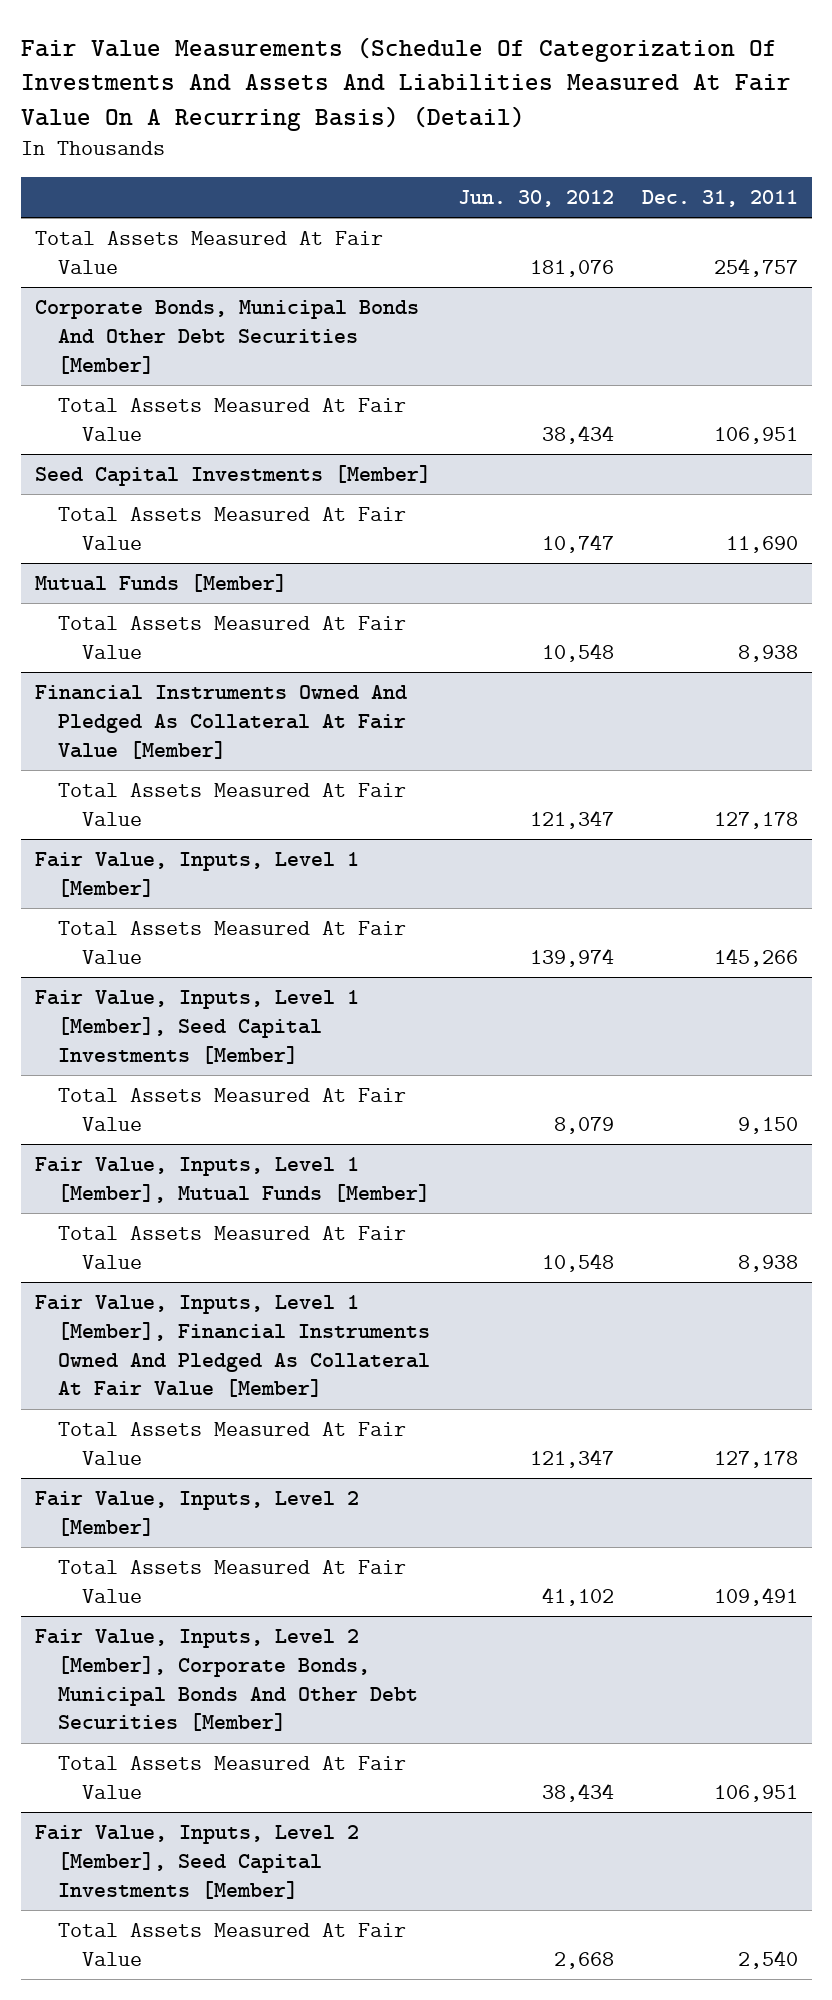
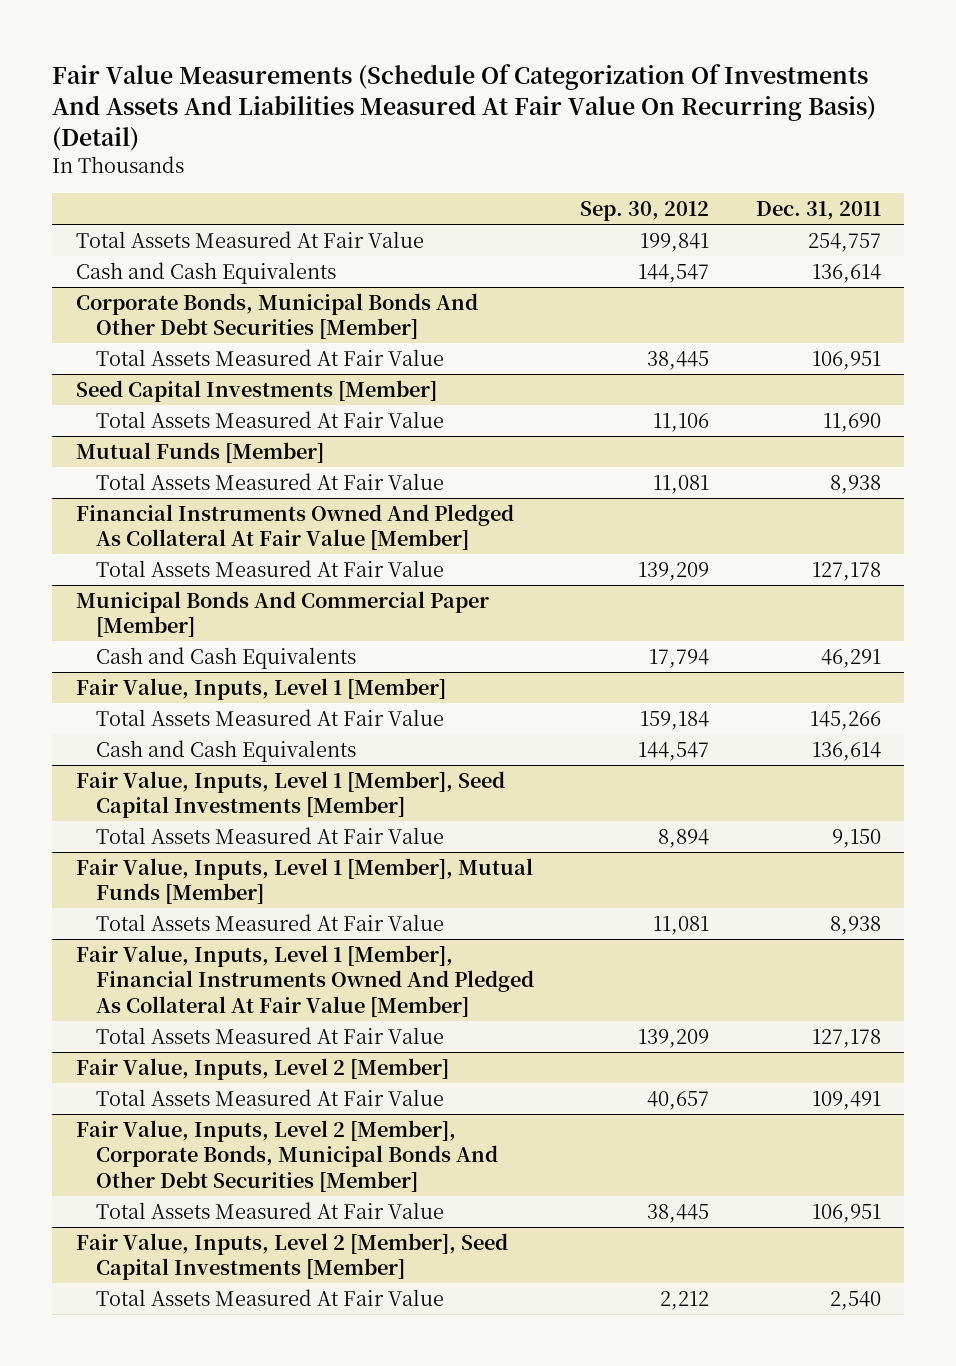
[20,36,791,131] Fair Value Measurements (Schedule Of Categorization Of Investments And Assets And Liabilities Measured At Fair Value On A Recurring Basis) (Detail) -> [52,63,877,152] Fair Value Measurements (Schedule Of Categorization Of Investments And Assets And Liabilities Measured At Fair Value On Recurring Basis) (Detail)
[458,190,615,208] Jun. 30, 2012 -> none
none -> [580,201,710,222] Sep. 30, 2012
none -> [75,261,336,284] Cash and Cash Equivalents
none -> [75,590,489,638] Municipal Bonds And Commercial Paper [Member]
none -> [95,646,356,669] Cash and Cash Equivalents
none -> [95,739,356,762] Cash and Cash Equivalents

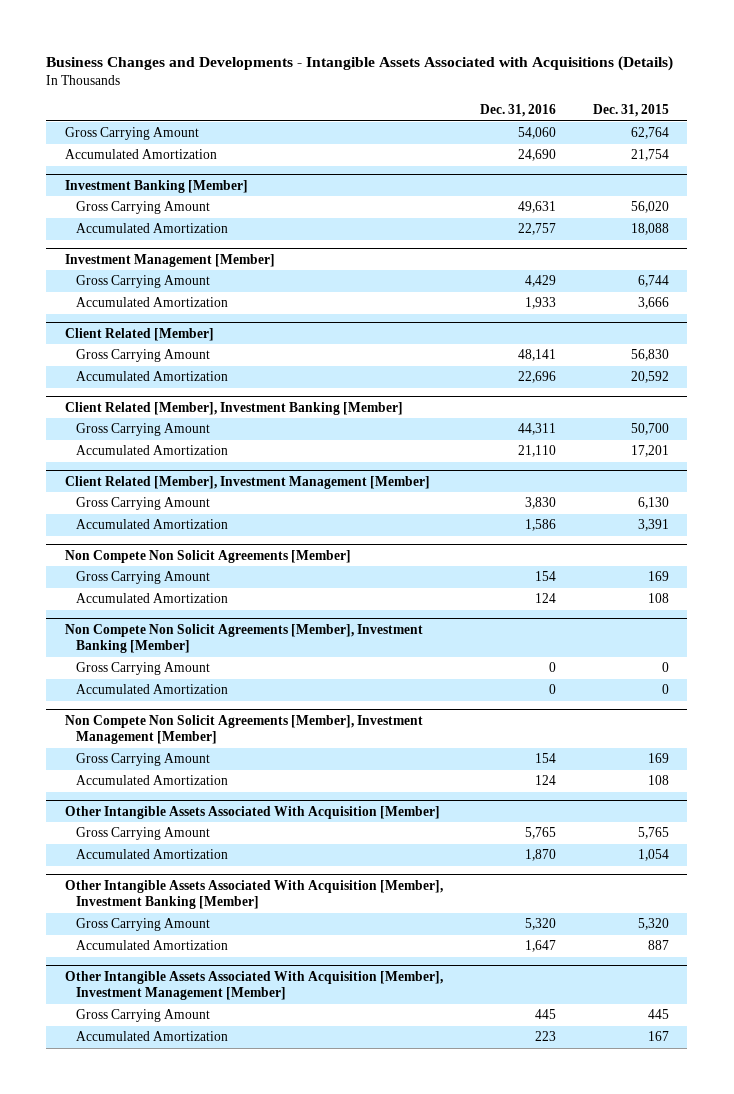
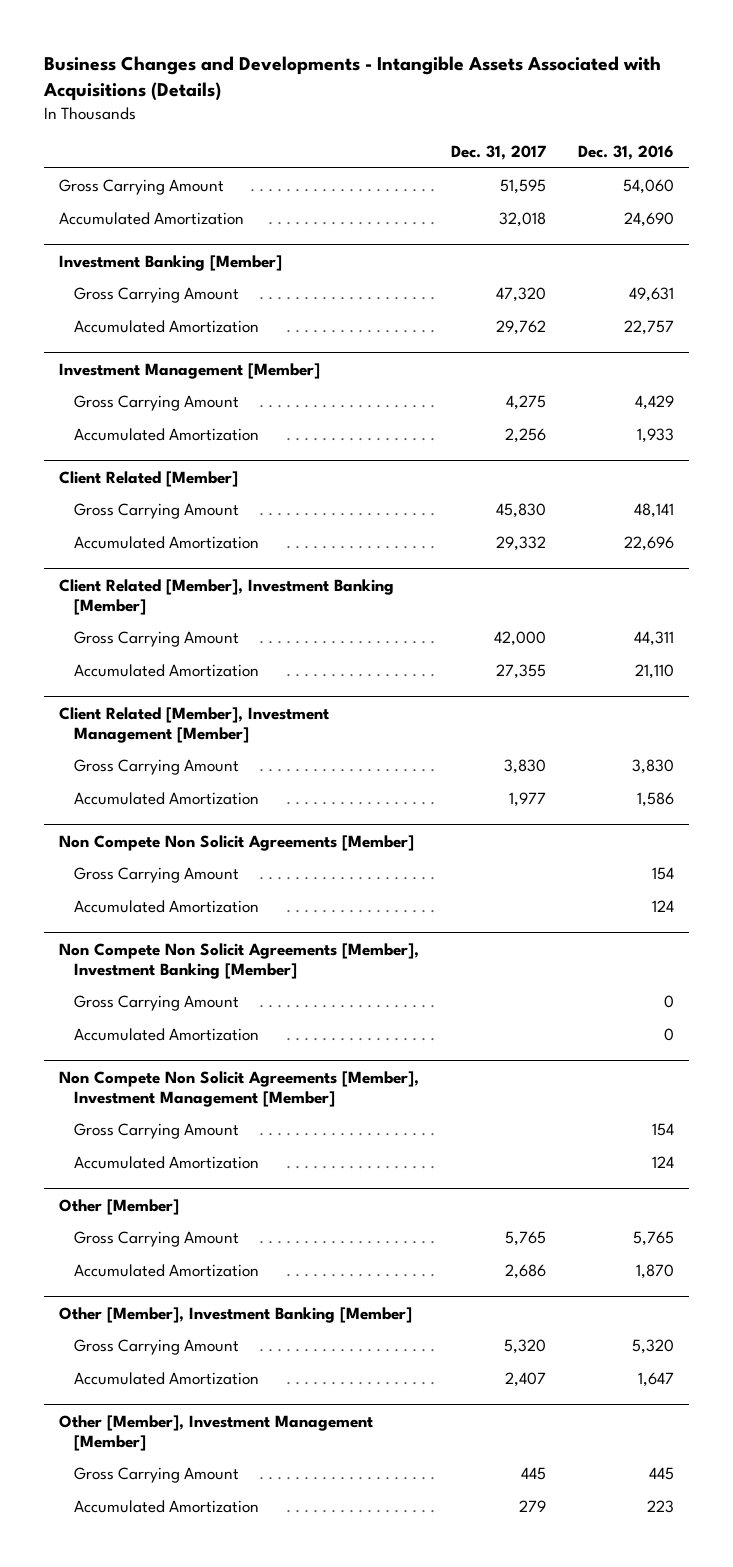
[592,103,669,117] Dec. 31, 2015 -> none
none -> [450,145,546,161] Dec. 31, 2017
[64,805,440,819] Other Intangible Assets Associated With Acquisition [Member] -> [59,1198,180,1215] Other [Member]
[64,879,443,910] Other Intangible Assets Associated With Acquisition [Member], Investment Banking [Member] -> none
none -> [59,1306,413,1323] Other [Member], Investment Banking [Member]
[64,970,443,1001] Other Intangible Assets Associated With Acquisition [Member], Investment Management [Member] -> none
none -> [59,1414,374,1451] Other [Member], Investment Management [Member]

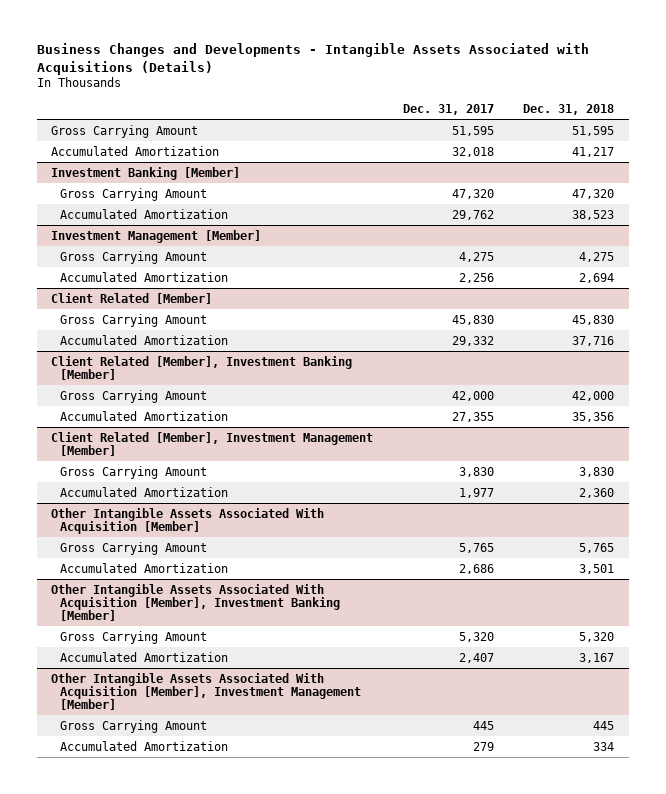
[577,145,674,161] Dec. 31, 2016 -> none
none -> [523,103,615,115] Dec. 31, 2018
[59,834,415,851] Non Compete Non Solicit Agreements [Member] -> none
[74,866,240,883] Gross Carrying Amount -> none
[74,899,260,913] Accumulated Amortization -> none
[59,942,420,979] Non Compete Non Solicit Agreements [Member], Investment Banking [Member] -> none
[74,994,240,1011] Gross Carrying Amount -> none
[74,1027,260,1041] Accumulated Amortization -> none
[59,1070,420,1107] Non Compete Non Solicit Agreements [Member], Investment Management [Member] -> none
[74,1122,240,1139] Gross Carrying Amount -> none
[74,1155,260,1169] Accumulated Amortization -> none
[59,1198,180,1215] Other [Member] -> [51,507,325,534] Other Intangible Assets Associated With Acquisition [Member]
[59,1306,413,1323] Other [Member], Investment Banking [Member] -> none
none -> [51,583,341,621] Other Intangible Assets Associated With Acquisition [Member], Investment Banking [Member]
[59,1414,374,1451] Other [Member], Investment Management [Member] -> none
none -> [51,672,362,710] Other Intangible Assets Associated With Acquisition [Member], Investment Management [Member]

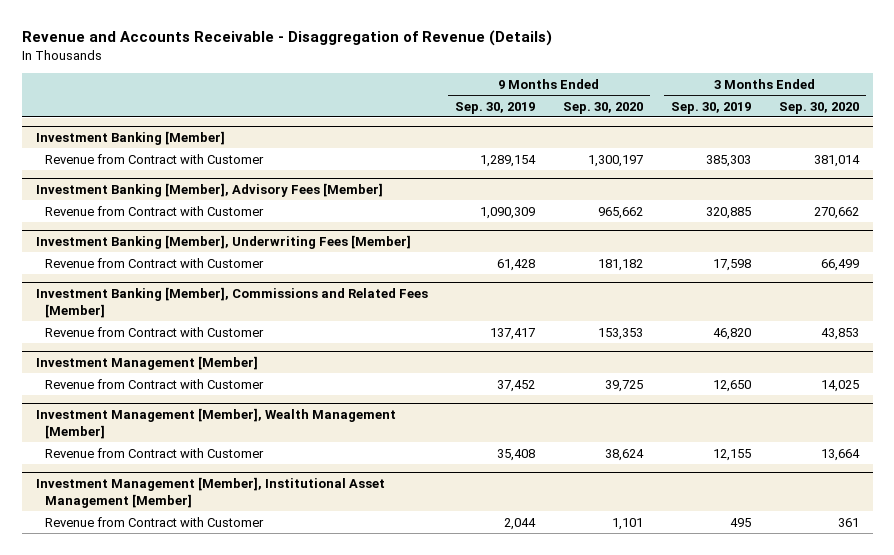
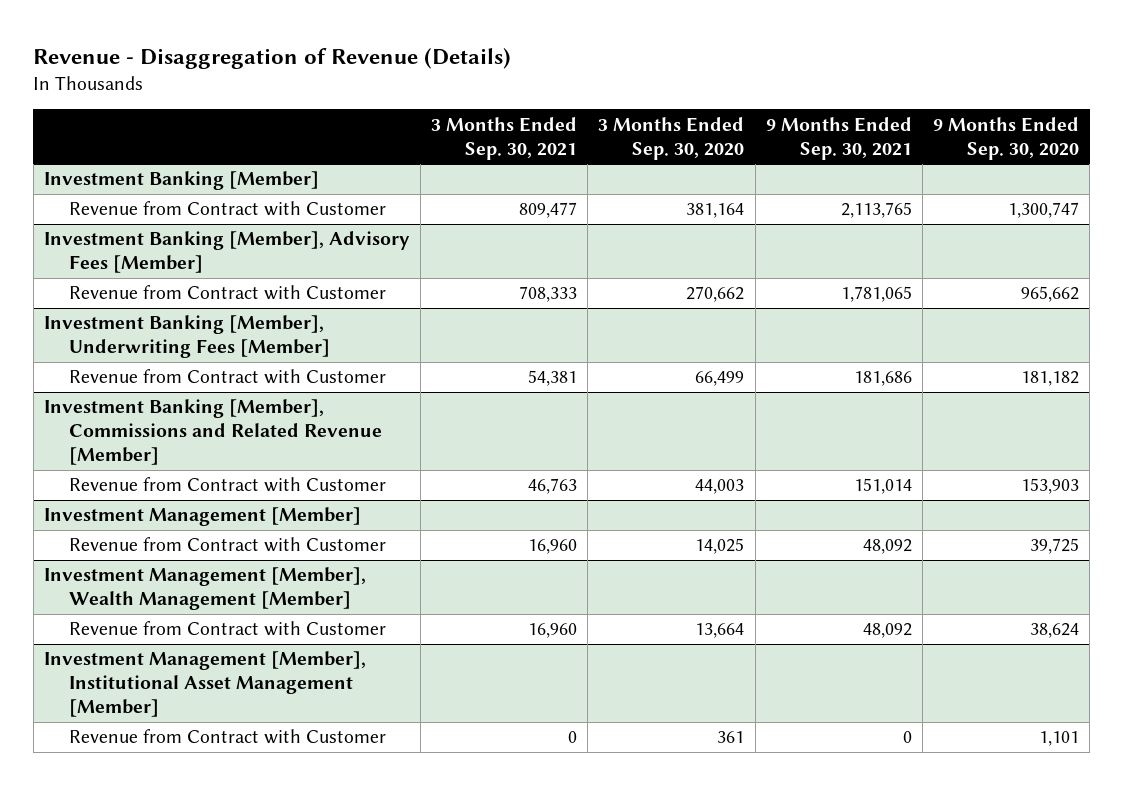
[21,30,552,47] Revenue and Accounts Receivable - Disaggregation of Revenue (Details) -> [33,47,512,69] Revenue - Disaggregation of Revenue (Details)
[455,101,536,114] Sep. 30, 2019 -> none
[670,101,751,114] Sep. 30, 2019 -> none
none -> [431,116,578,160] 3 Months Ended Sep. 30, 2021
none -> [765,116,912,160] 9 Months Ended Sep. 30, 2021
[588,154,644,167] 1,300,197 -> [1008,202,1080,219] 1,300,747
[813,154,860,167] 381,014 -> [686,203,745,219] 381,164
[35,286,428,318] Investment Banking [Member], Commissions and Related Fees [Member] -> [43,399,382,466] Investment Banking [Member], Commissions and Related Revenue [Member]
[598,327,644,340] 153,353 -> [1021,478,1080,495] 153,903
[820,327,859,340] 43,853 -> [695,479,745,495] 44,003

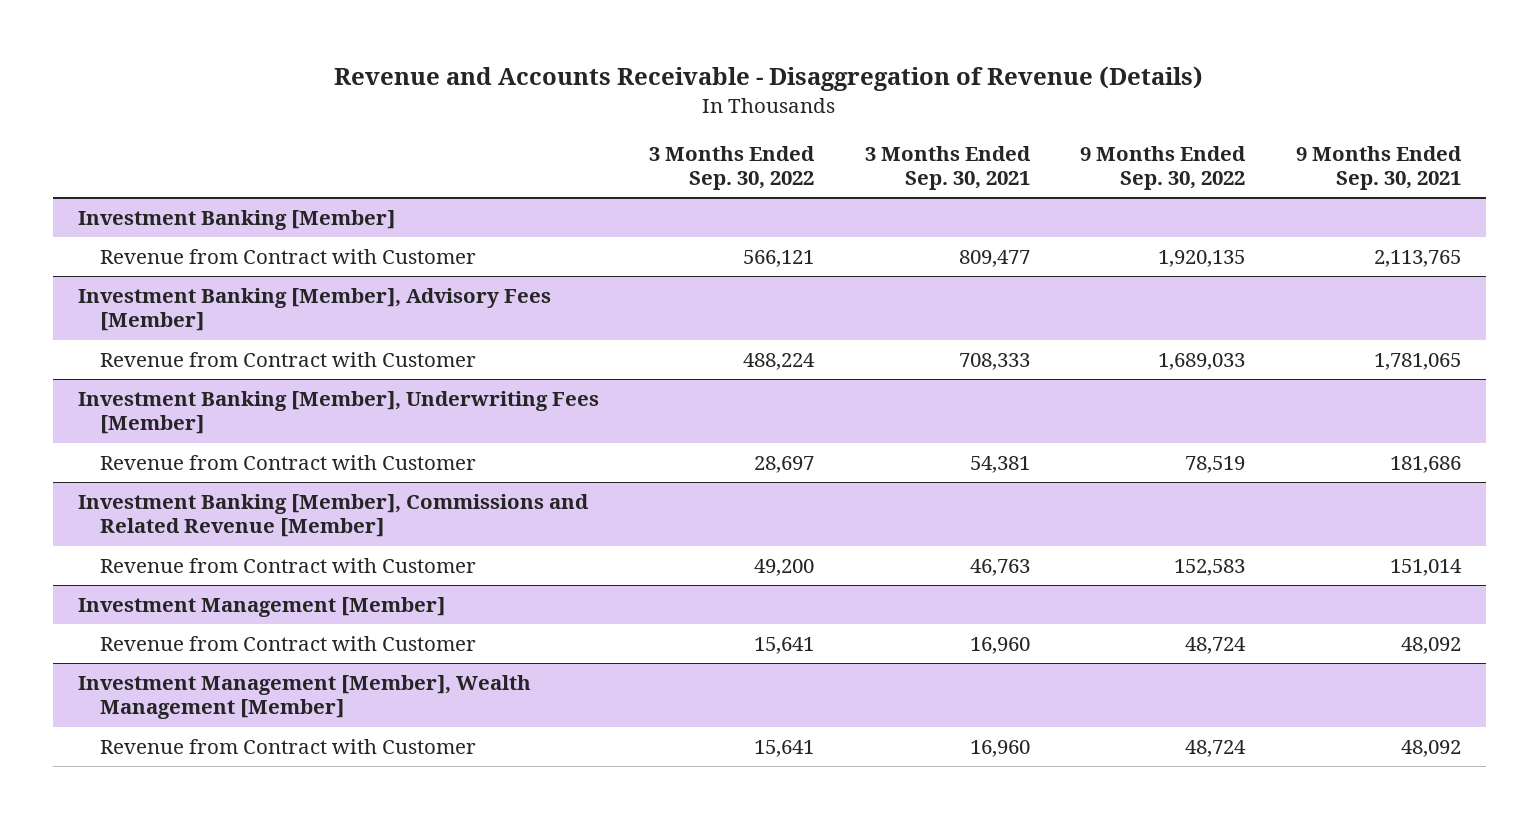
[33,47,512,69] Revenue - Disaggregation of Revenue (Details) -> [334,65,1204,91] Revenue and Accounts Receivable - Disaggregation of Revenue (Details)
[598,116,745,160] 3 Months Ended Sep. 30, 2020 -> none
[933,116,1080,160] 9 Months Ended Sep. 30, 2020 -> none
none -> [649,145,816,191] 3 Months Ended Sep. 30, 2022
none -> [1080,145,1247,191] 9 Months Ended Sep. 30, 2022
[43,651,366,718] Investment Management [Member], Institutional Asset Management [Member] -> none
[68,729,386,745] Revenue from Contract with Customer -> none

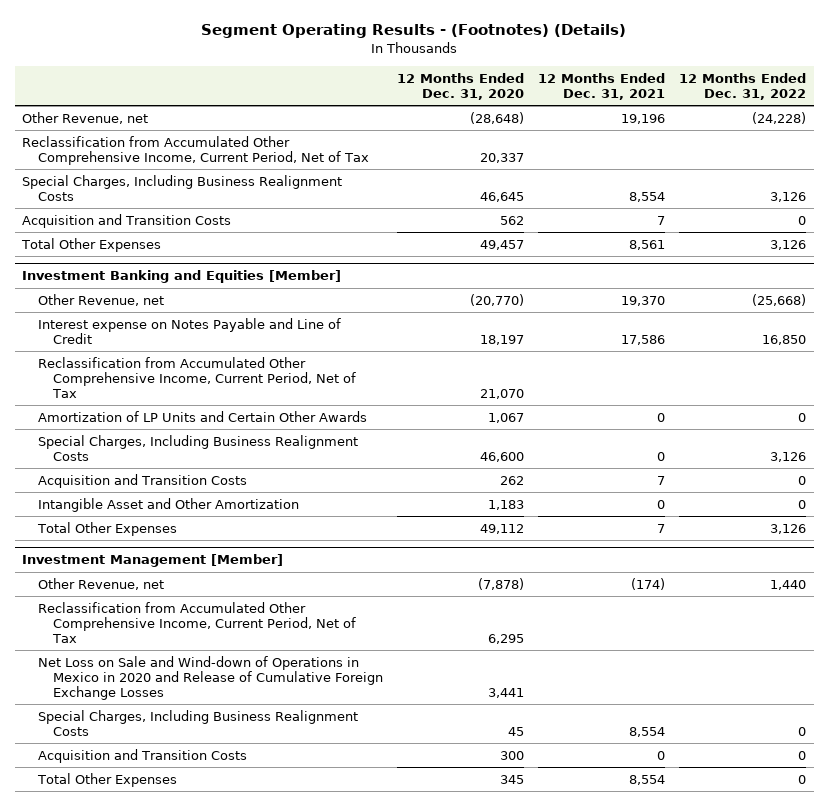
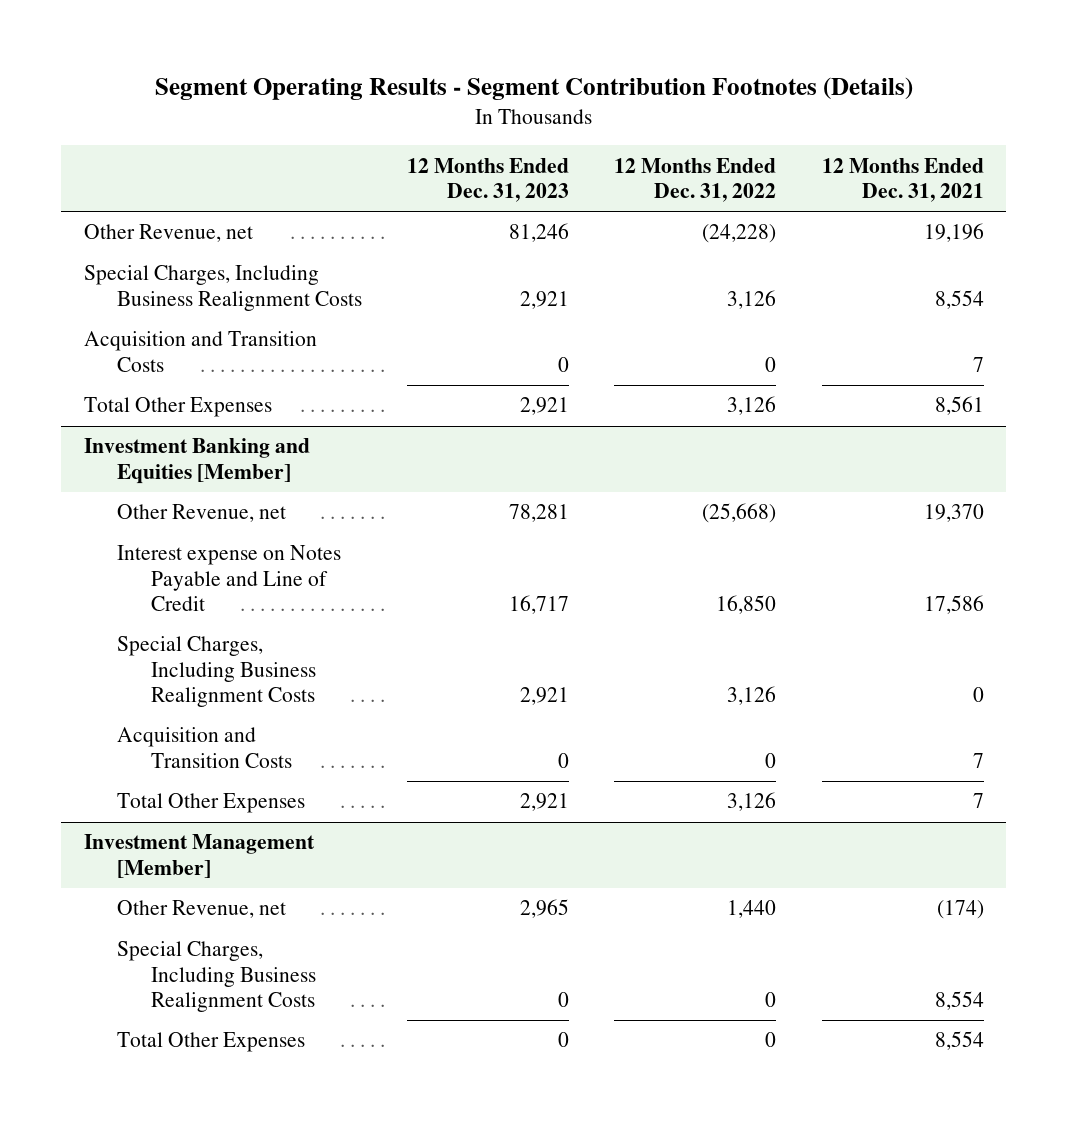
[201,24,627,39] Segment Operating Results - (Footnotes) (Details) -> [154,76,913,100] Segment Operating Results - Segment Contribution Footnotes (Details)
[397,72,525,100] 12 Months Ended Dec. 31, 2020 -> none
none -> [407,157,570,203] 12 Months Ended Dec. 31, 2023
[22,135,369,165] Reclassification from Accumulated Other Comprehensive Income, Current Period, Net of Tax -> none
[37,356,357,398] Reclassification from Accumulated Other Comprehensive Income, Current Period, Net of Tax -> none
[37,410,367,422] Amortization of LP Units and Certain Other Awards -> none
[37,497,299,512] Intangible Asset and Other Amortization -> none
[37,601,357,643] Reclassification from Accumulated Other Comprehensive Income, Current Period, Net of Tax -> none
[37,655,384,700] Net Loss on Sale and Wind-down of Operations in Mexico in 2020 and Release of Cumulative Foreign Exchange Losses -> none
[37,748,247,763] Acquisition and Transition Costs -> none

